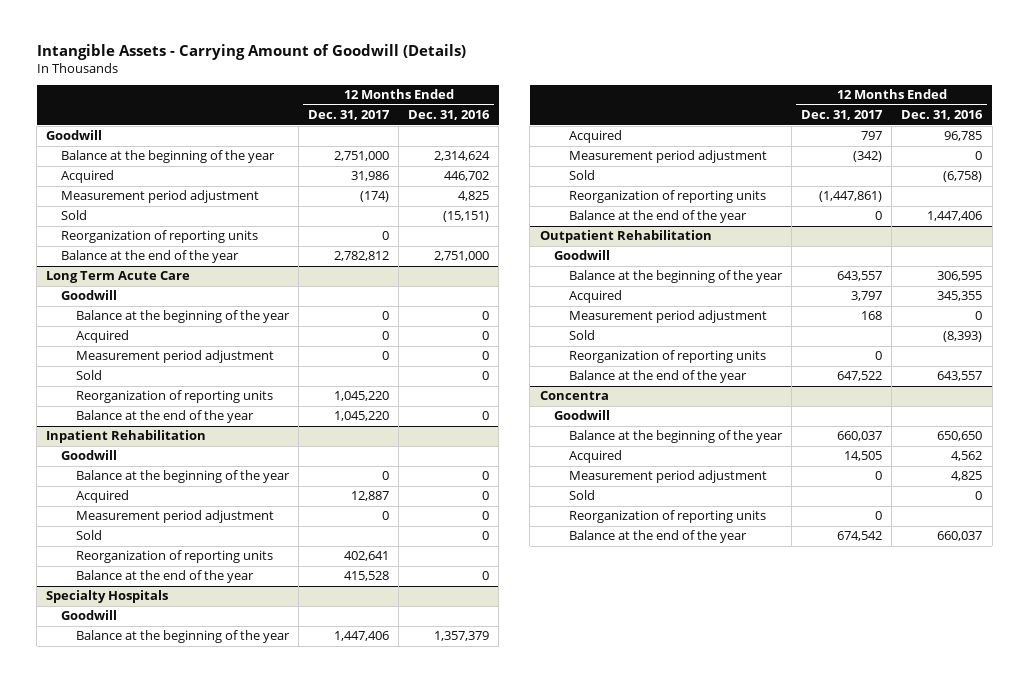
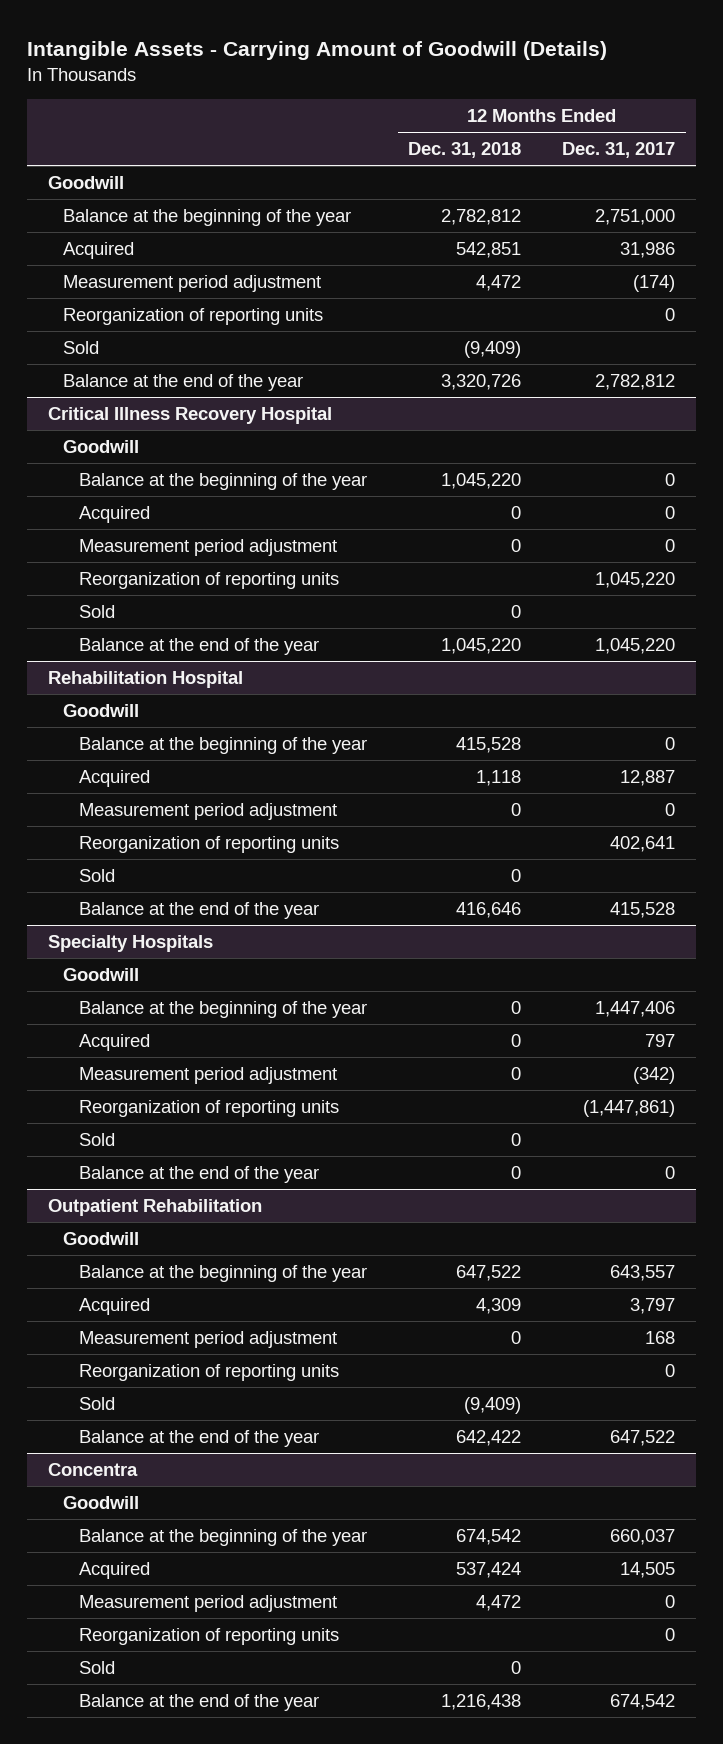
[408,110,491,121] Dec. 31, 2016 -> none
none -> [408,142,522,159] Dec. 31, 2018
[60,210,87,221] Sold -> [63,340,100,354] Sold
[46,271,191,284] Long Term Acute Care -> none
none -> [47,406,332,424] Critical Illness Recovery Hospital
[75,370,102,381] Sold -> none
none -> [78,604,115,618] Sold
[46,430,207,444] Inpatient Rehabilitation -> none
none -> [47,670,243,688] Rehabilitation Hospital
[75,530,102,541] Sold -> none
none -> [78,868,115,882] Sold
[568,170,595,181] Sold -> [78,1132,115,1146] Sold
[568,330,595,341] Sold -> [78,1396,115,1410] Sold
[568,490,595,501] Sold -> [78,1660,115,1674] Sold

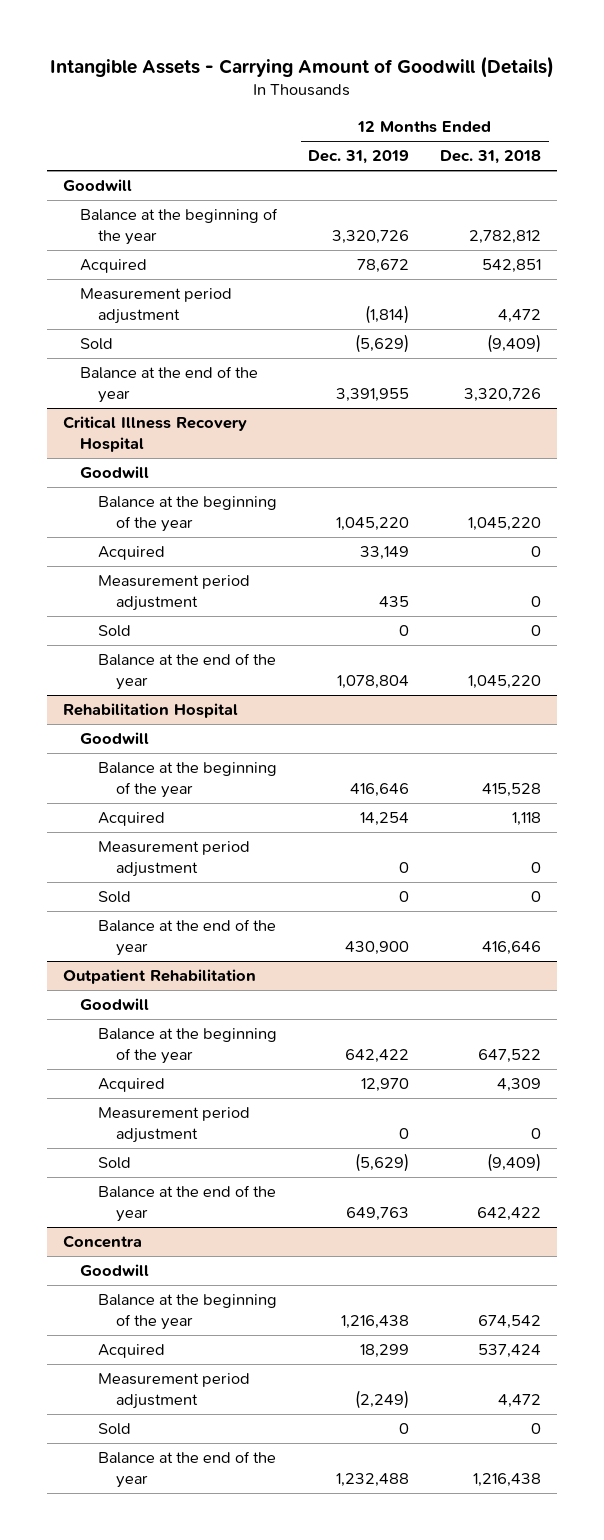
[562,142,676,159] Dec. 31, 2017 -> none
none -> [308,150,410,165] Dec. 31, 2019
[63,307,324,325] Reorganization of reporting units -> none
[78,571,339,589] Reorganization of reporting units -> none
[78,835,339,853] Reorganization of reporting units -> none
[47,934,213,952] Specialty Hospitals -> none
[63,967,140,981] Goodwill -> none
[78,1000,367,1018] Balance at the beginning of the year -> none
[78,1033,150,1051] Acquired -> none
[78,1066,337,1084] Measurement period adjustment -> none
[78,1099,339,1117] Reorganization of reporting units -> none
[78,1132,115,1146] Sold -> none
[78,1165,319,1183] Balance at the end of the year -> none
[78,1363,339,1381] Reorganization of reporting units -> none
[78,1627,339,1645] Reorganization of reporting units -> none

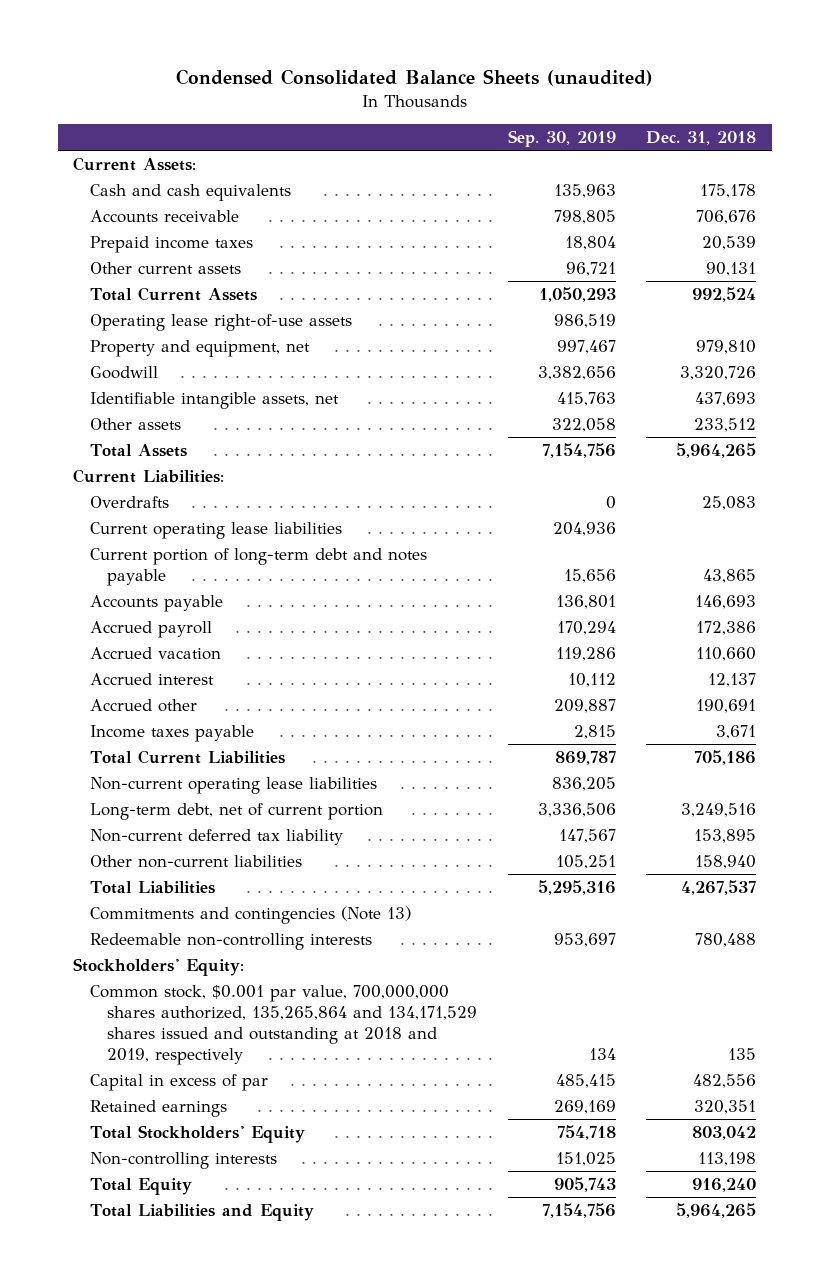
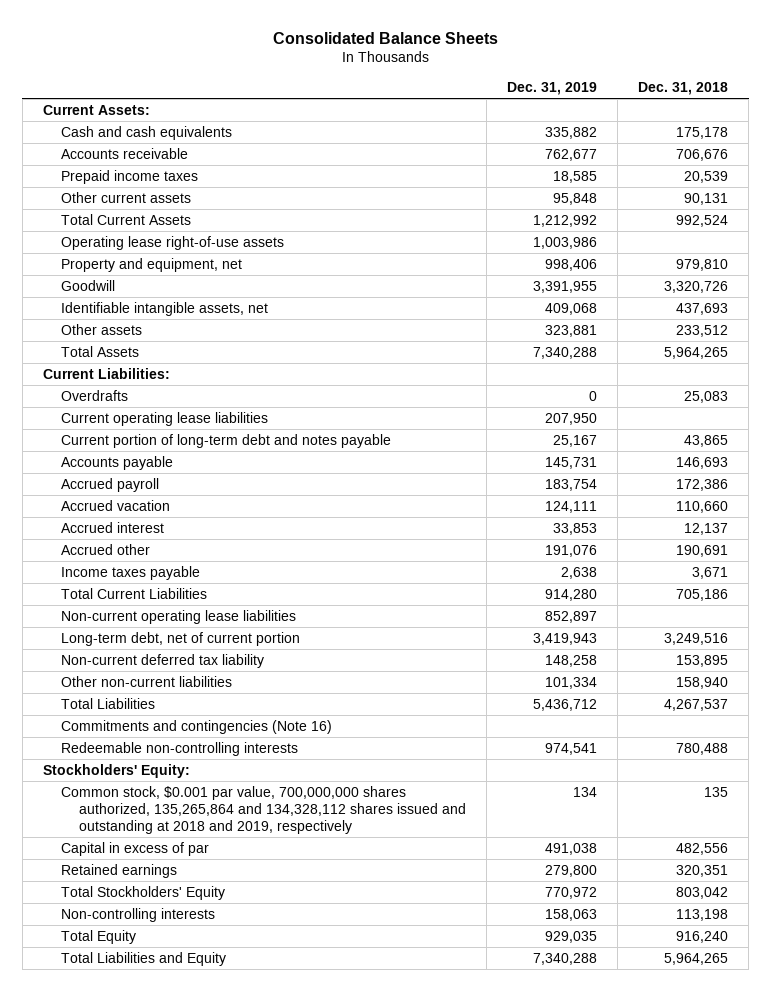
[175,69,653,87] Condensed Consolidated Balance Sheets (unaudited) -> [272,31,498,44] Consolidated Balance Sheets
[507,130,616,148] Sep. 30, 2019 -> none
none -> [506,81,597,95] Dec. 31, 2019
[90,905,412,924] Commitments and contingencies (Note 13) -> [60,719,332,734] Commitments and contingencies (Note 16)
[90,984,478,1065] Common stock, $0.001 par value, 700,000,000 shares authorized, 135,265,864 and 134,171,529 shares issued and outstanding at 2018 and 2019, respectively -> [60,785,466,835] Common stock, $0.001 par value, 700,000,000 shares authorized, 135,265,864 and 134,328,112 shares issued and outstanding at 2018 and 2019, respectively

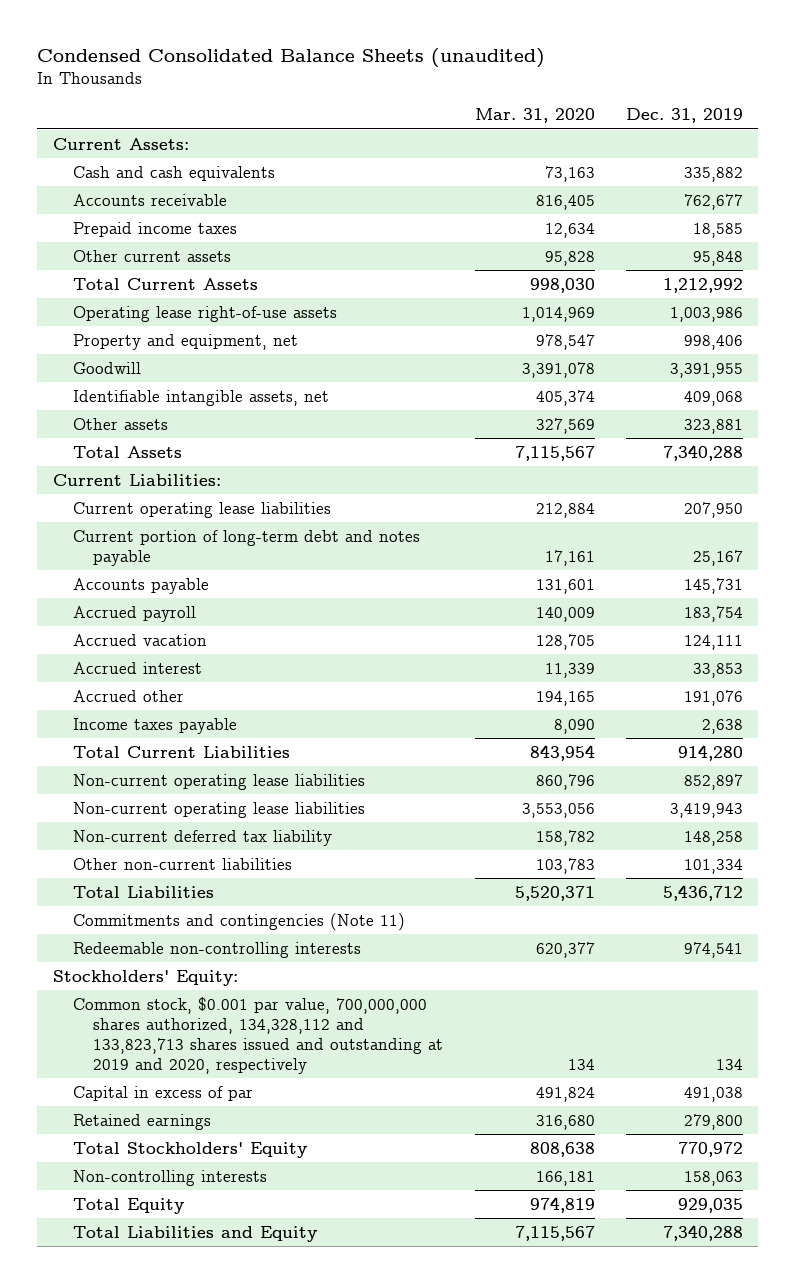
[272,31,498,44] Consolidated Balance Sheets -> [37,48,546,69] Condensed Consolidated Balance Sheets (unaudited)
[638,81,729,95] Dec. 31, 2018 -> none
none -> [474,108,595,124] Mar. 31, 2020
[60,389,128,401] Overdrafts -> none
[60,631,300,646] Long-term debt, net of current portion -> [73,801,366,818] Non-current operating lease liabilities
[60,719,332,734] Commitments and contingencies (Note 16) -> [73,912,406,931] Commitments and contingencies (Note 11)
[60,785,466,835] Common stock, $0.001 par value, 700,000,000 shares authorized, 135,265,864 and 134,328,112 shares issued and outstanding at 2018 and 2019, respectively -> [73,996,444,1074] Common stock, $0.001 par value, 700,000,000 shares authorized, 134,328,112 and 133,823,713 shares issued and outstanding at 2019 and 2020, respectively

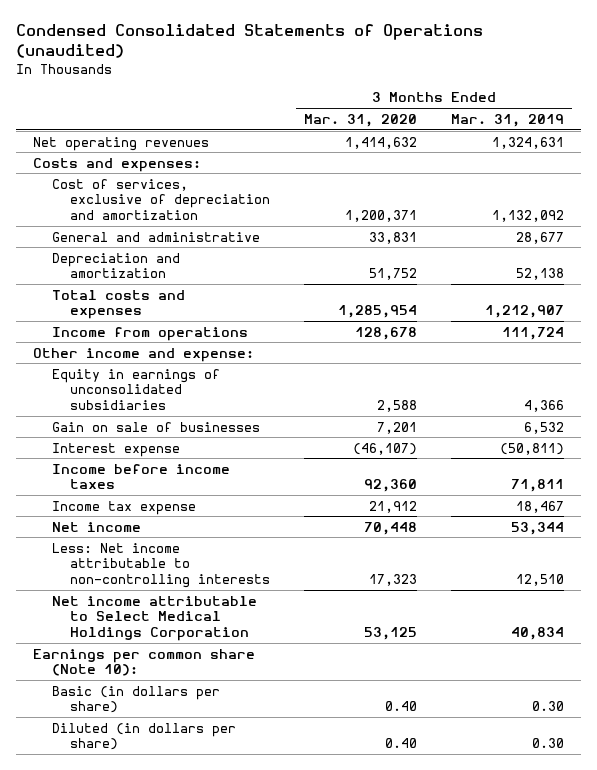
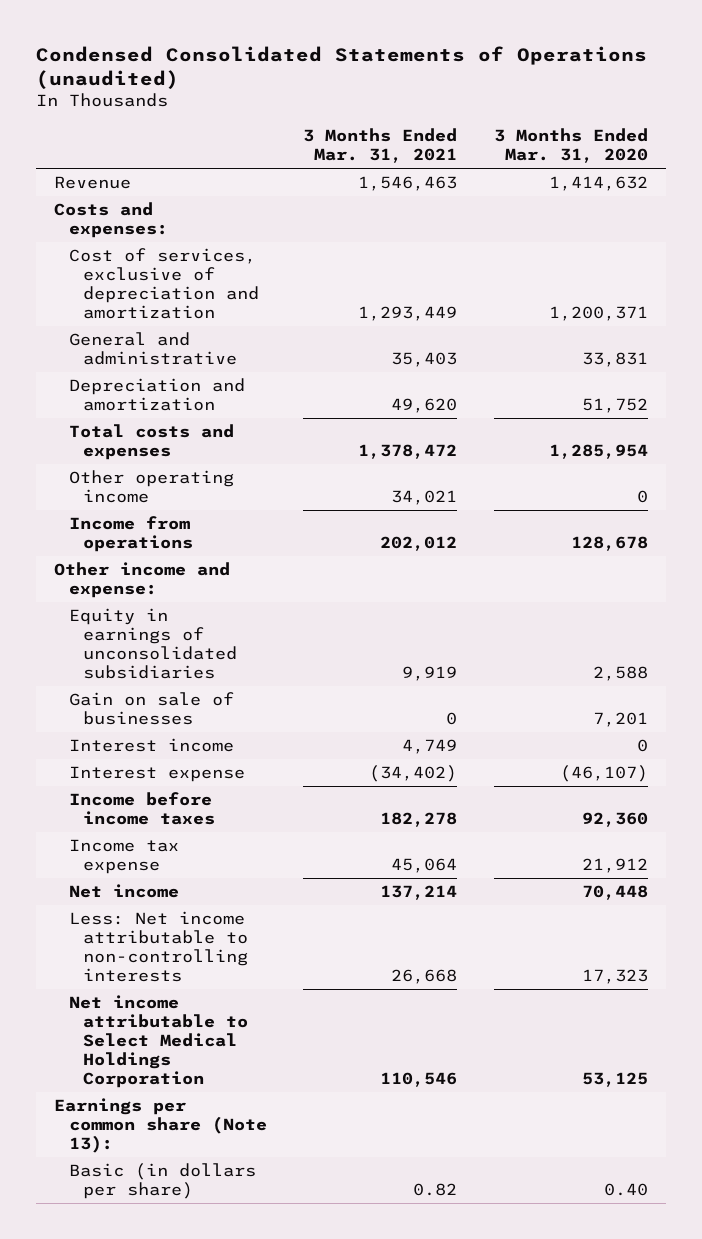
[451,113,565,127] Mar. 31, 2019 -> none
none -> [303,128,458,164] 3 Months Ended Mar. 31, 2021
[32,136,209,151] Net operating revenues -> [54,175,132,189] Revenue
none -> [68,469,234,503] Other operating income
none -> [68,737,234,752] Interest income
[32,648,255,677] Earnings per common share (Note 10): -> [54,1097,267,1153] Earnings per common share (Note 13):
[51,722,236,751] Diluted (in dollars per share) -> none

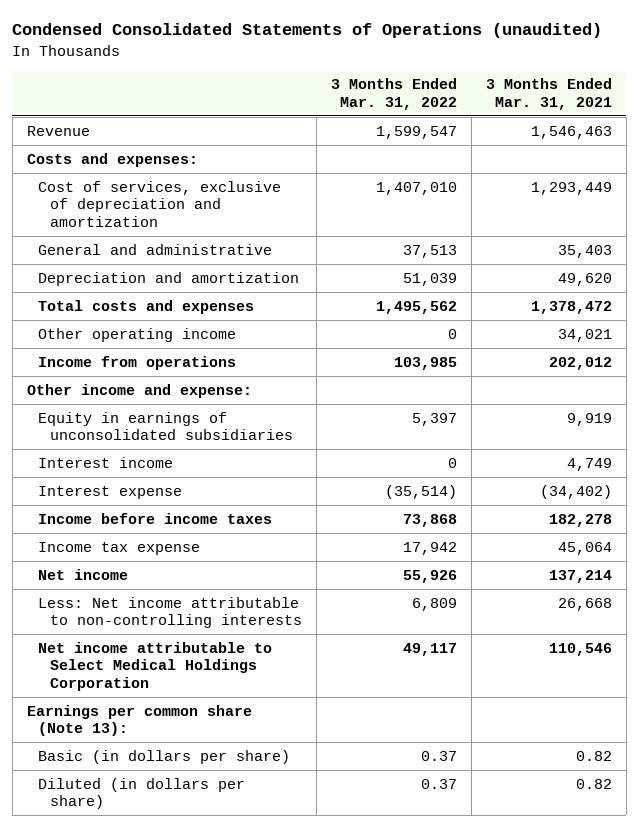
[493,128,648,164] 3 Months Ended Mar. 31, 2020 -> none
none -> [330,78,457,110] 3 Months Ended Mar. 31, 2022
[68,691,234,725] Gain on sale of businesses -> none
none -> [38,777,246,810] Diluted (in dollars per share)

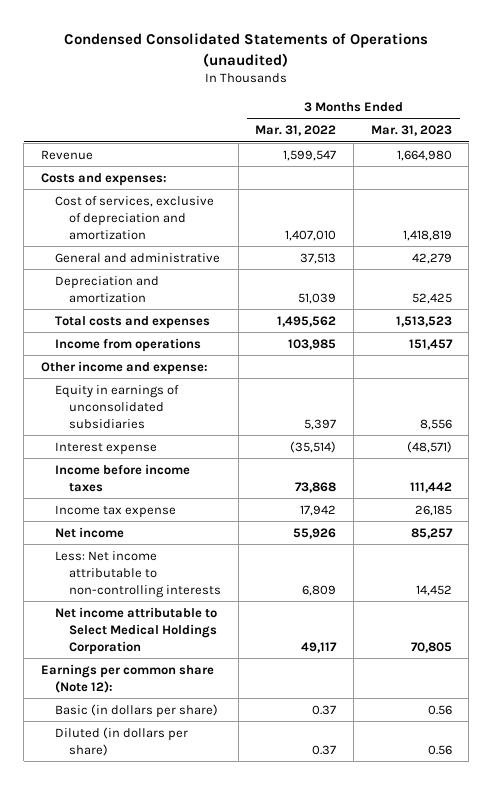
[485,78,612,110] 3 Months Ended Mar. 31, 2021 -> none
none -> [370,125,452,137] Mar. 31, 2023
[38,327,237,342] Other operating income -> none
[38,456,174,468] Interest income -> none
[26,704,252,737] Earnings per common share (Note 13): -> [40,663,214,693] Earnings per common share (Note 12):

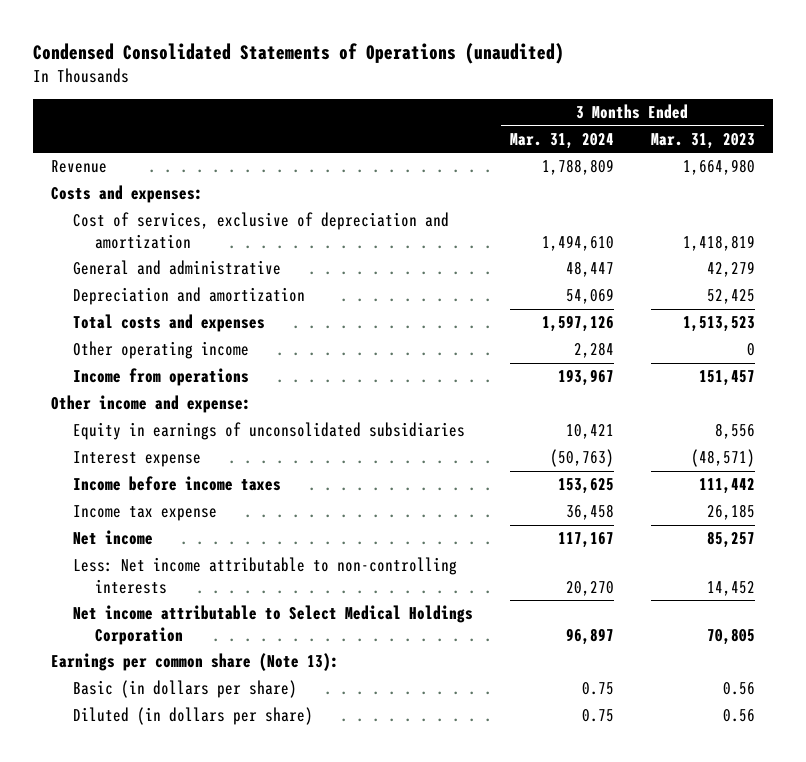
[255,125,337,137] Mar. 31, 2022 -> none
none -> [509,133,614,150] Mar. 31, 2024
none -> [73,341,250,360] Other operating income
[40,663,214,693] Earnings per common share (Note 12): -> [51,653,340,672] Earnings per common share (Note 13):

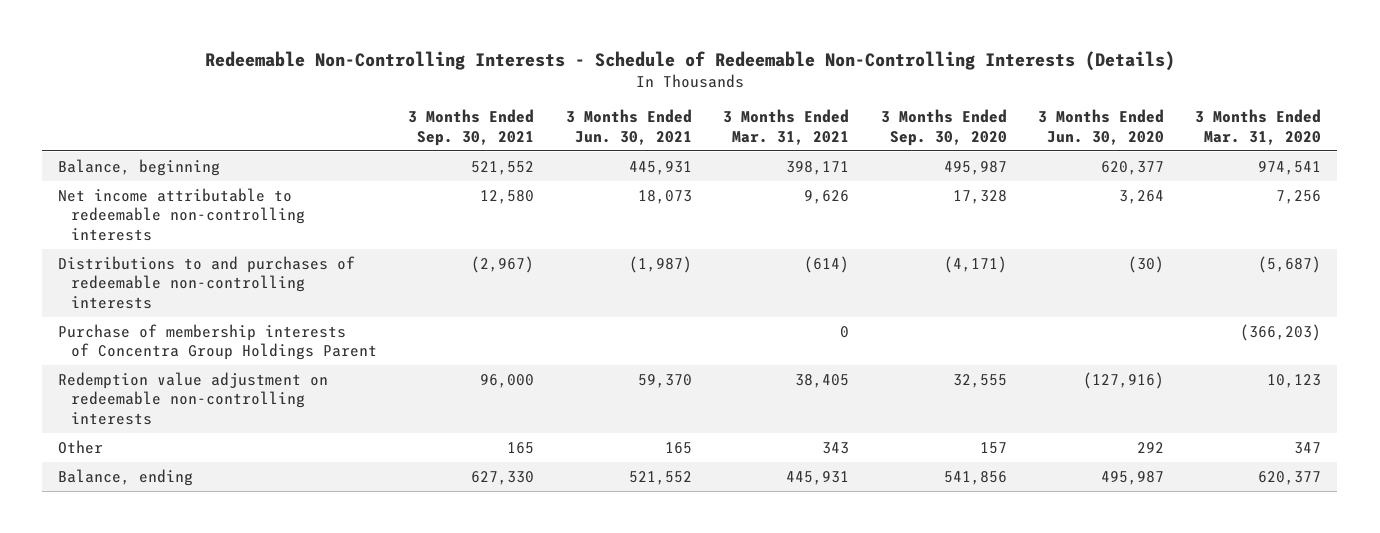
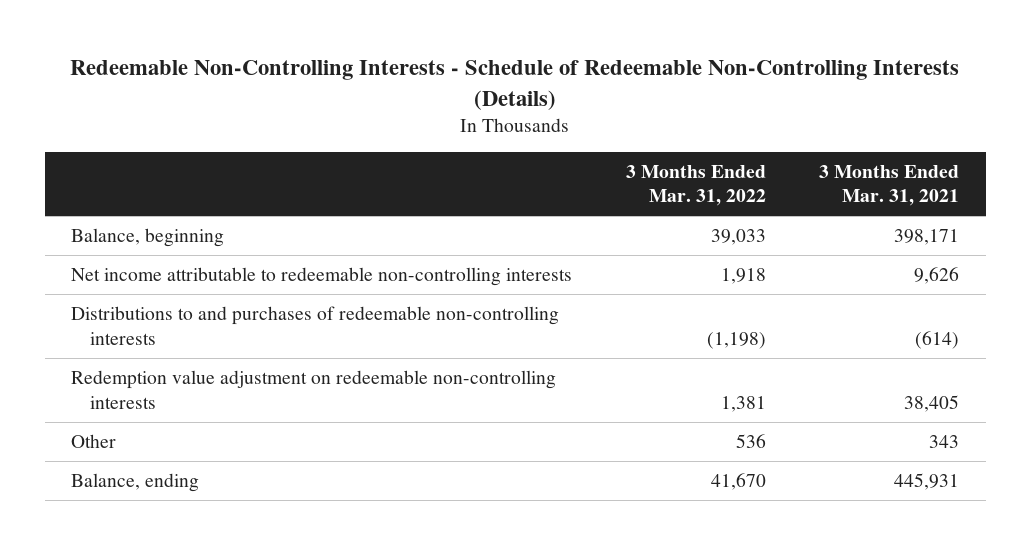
[408,109,535,146] 3 Months Ended Sep. 30, 2021 -> none
[565,109,692,145] 3 Months Ended Jun. 30, 2021 -> none
[880,109,1007,146] 3 Months Ended Sep. 30, 2020 -> none
[1037,109,1164,145] 3 Months Ended Jun. 30, 2020 -> none
[1195,109,1322,145] 3 Months Ended Mar. 31, 2020 -> none
none -> [625,164,766,207] 3 Months Ended Mar. 31, 2022
[58,323,377,361] Purchase of membership interests of Concentra Group Holdings Parent -> none

